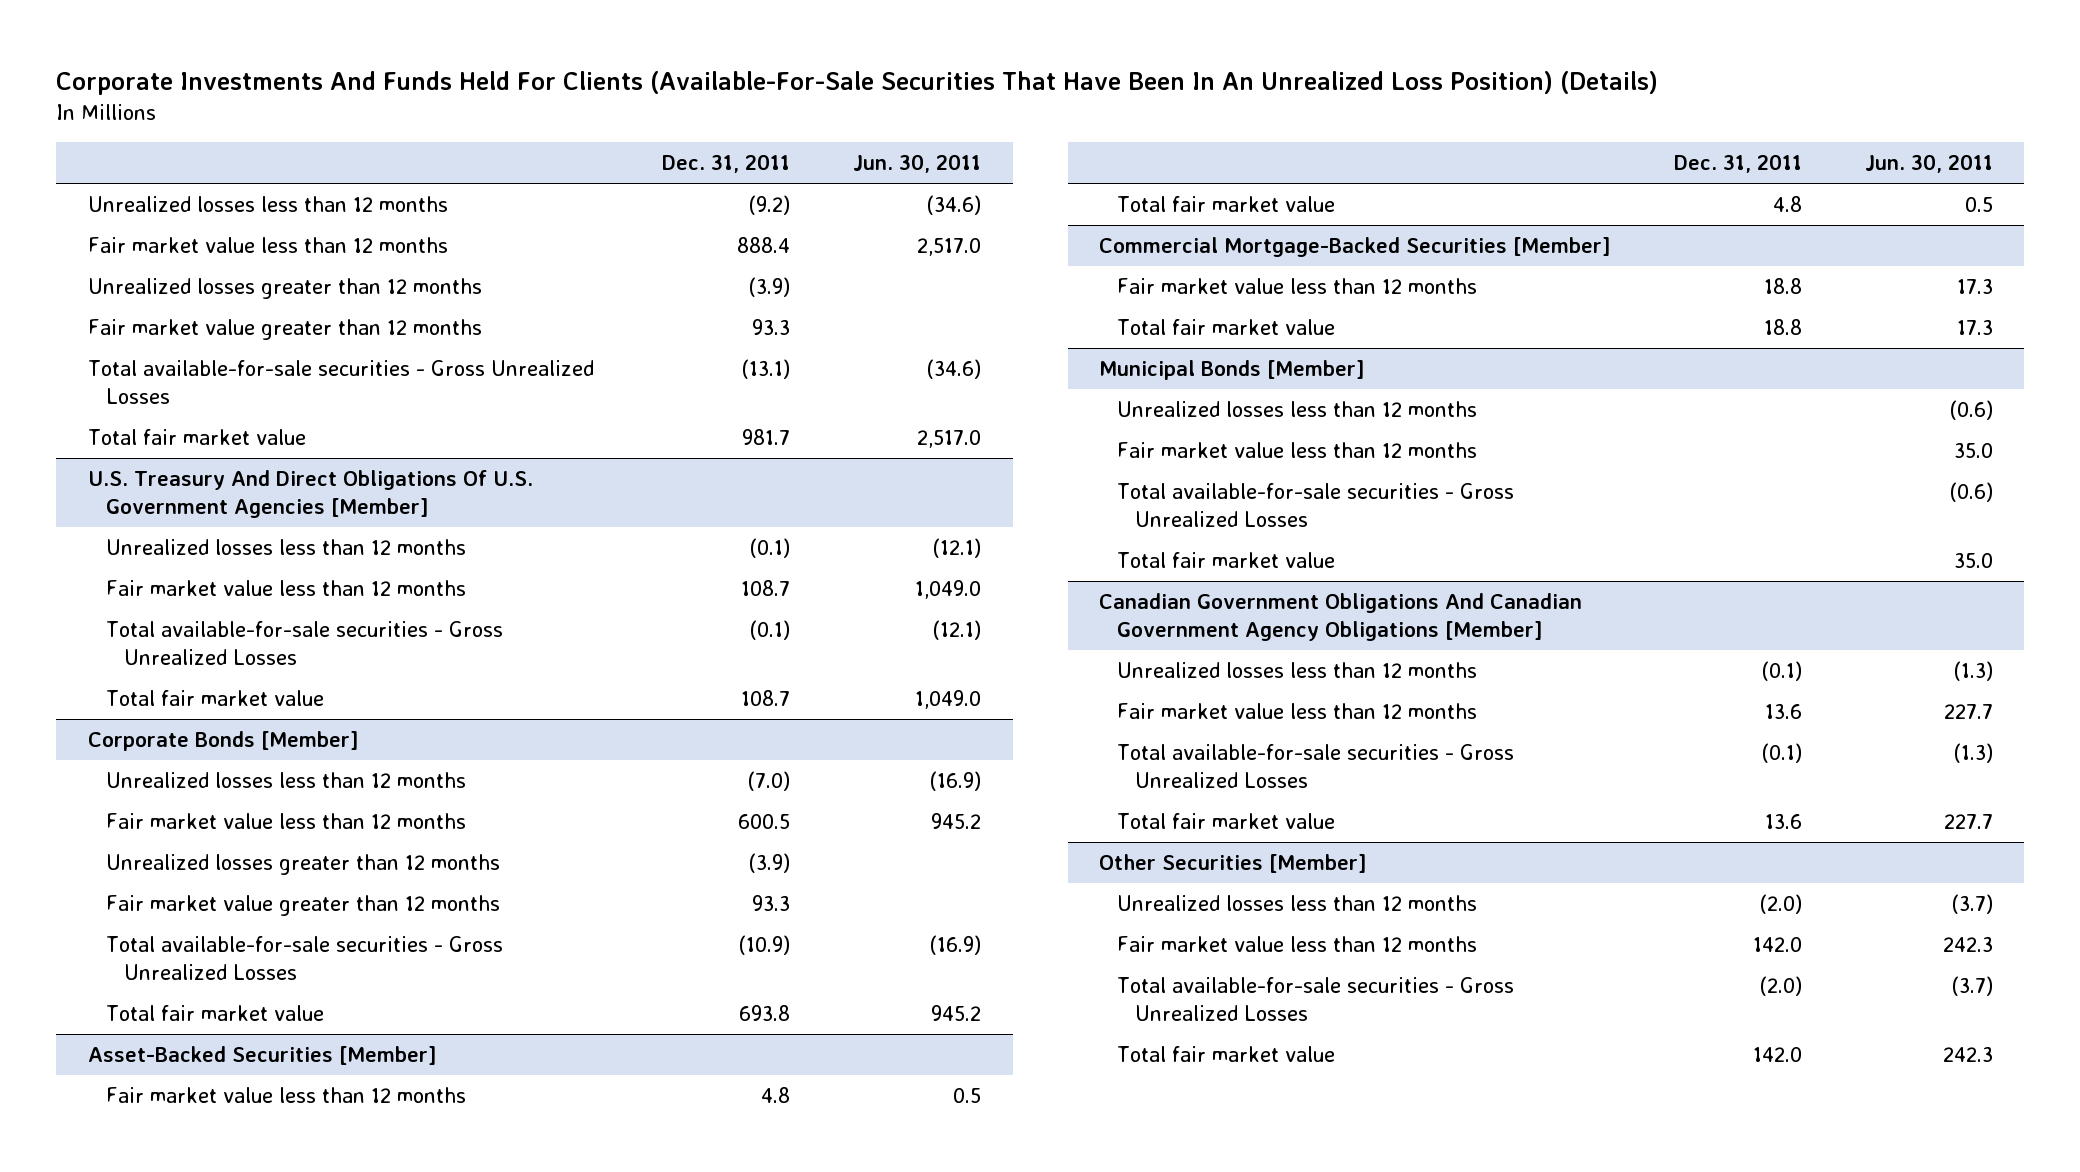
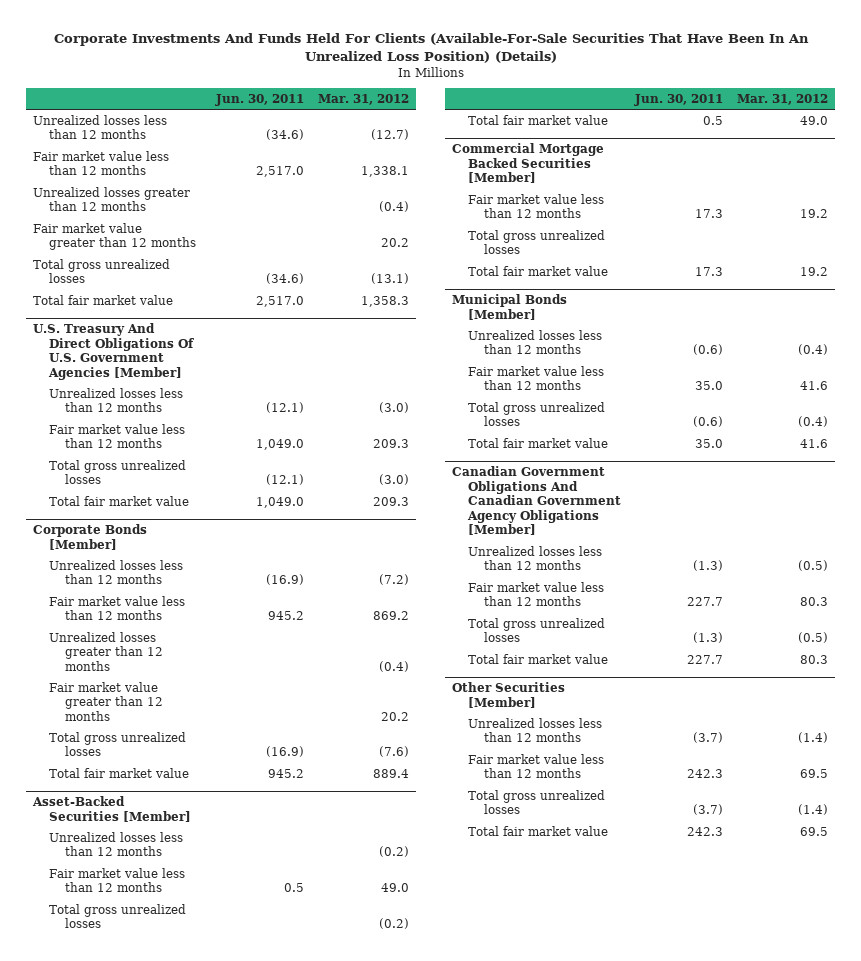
[662,154,791,174] Dec. 31, 2011 -> none
none -> [318,94,410,106] Mar. 31, 2012
[87,359,594,404] Total available-for-sale securities - Gross Unrealized Losses -> [32,258,170,284] Total gross unrealized losses
[105,620,503,665] Total available-for-sale securities - Gross Unrealized Losses -> [48,459,186,485] Total gross unrealized losses
[105,935,503,980] Total available-for-sale securities - Gross Unrealized Losses -> [48,731,186,757] Total gross unrealized losses
none -> [48,831,183,857] Unrealized losses less than 12 months
none -> [48,903,186,929] Total gross unrealized losses
[1099,236,1612,257] Commercial Mortgage-Backed Securities [Member] -> [452,142,605,184] Commercial Mortgage Backed Securities [Member]
none -> [467,229,605,255] Total gross unrealized losses
[1117,482,1515,527] Total available-for-sale securities - Gross Unrealized Losses -> [467,401,605,427] Total gross unrealized losses
[1117,743,1515,788] Total available-for-sale securities - Gross Unrealized Losses -> [467,617,605,643] Total gross unrealized losses
[1117,976,1515,1021] Total available-for-sale securities - Gross Unrealized Losses -> [467,789,605,815] Total gross unrealized losses

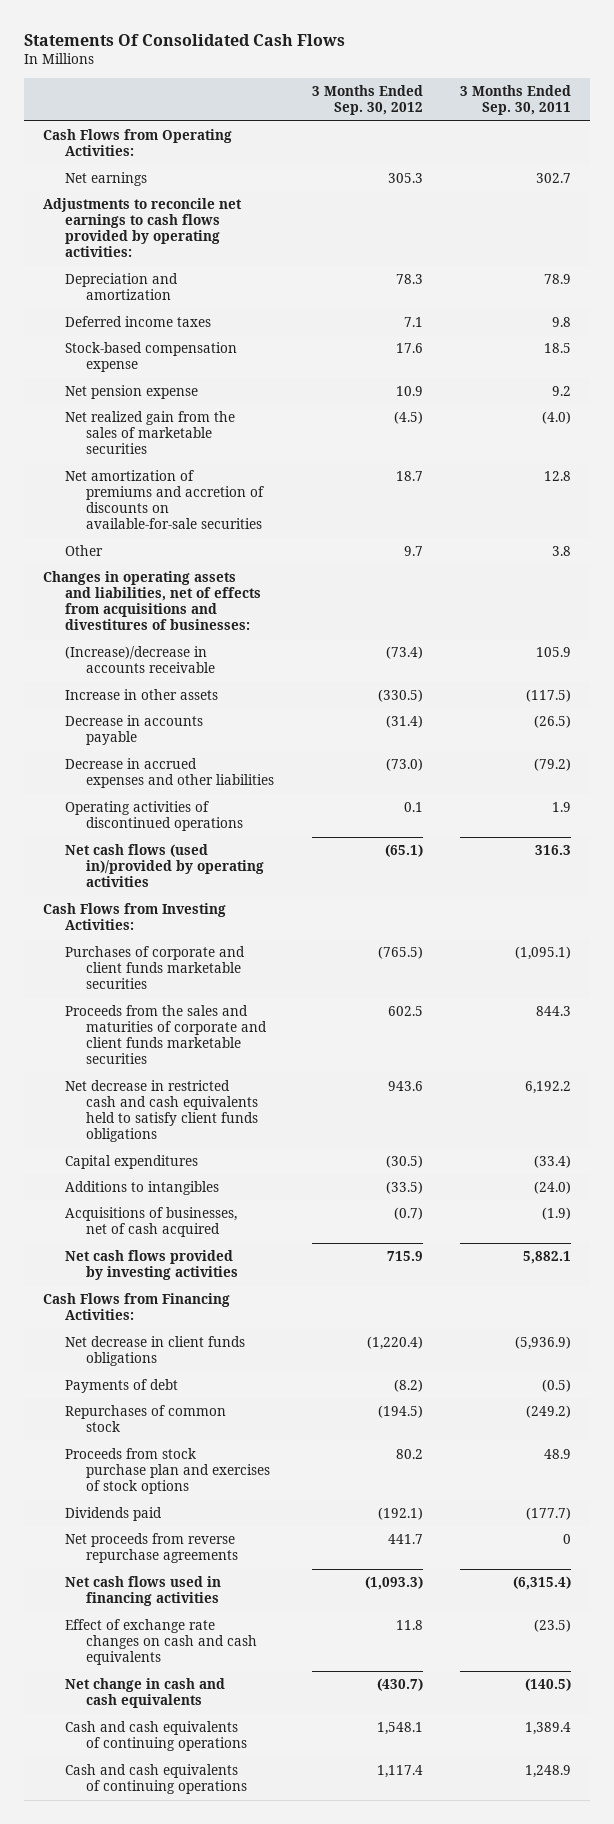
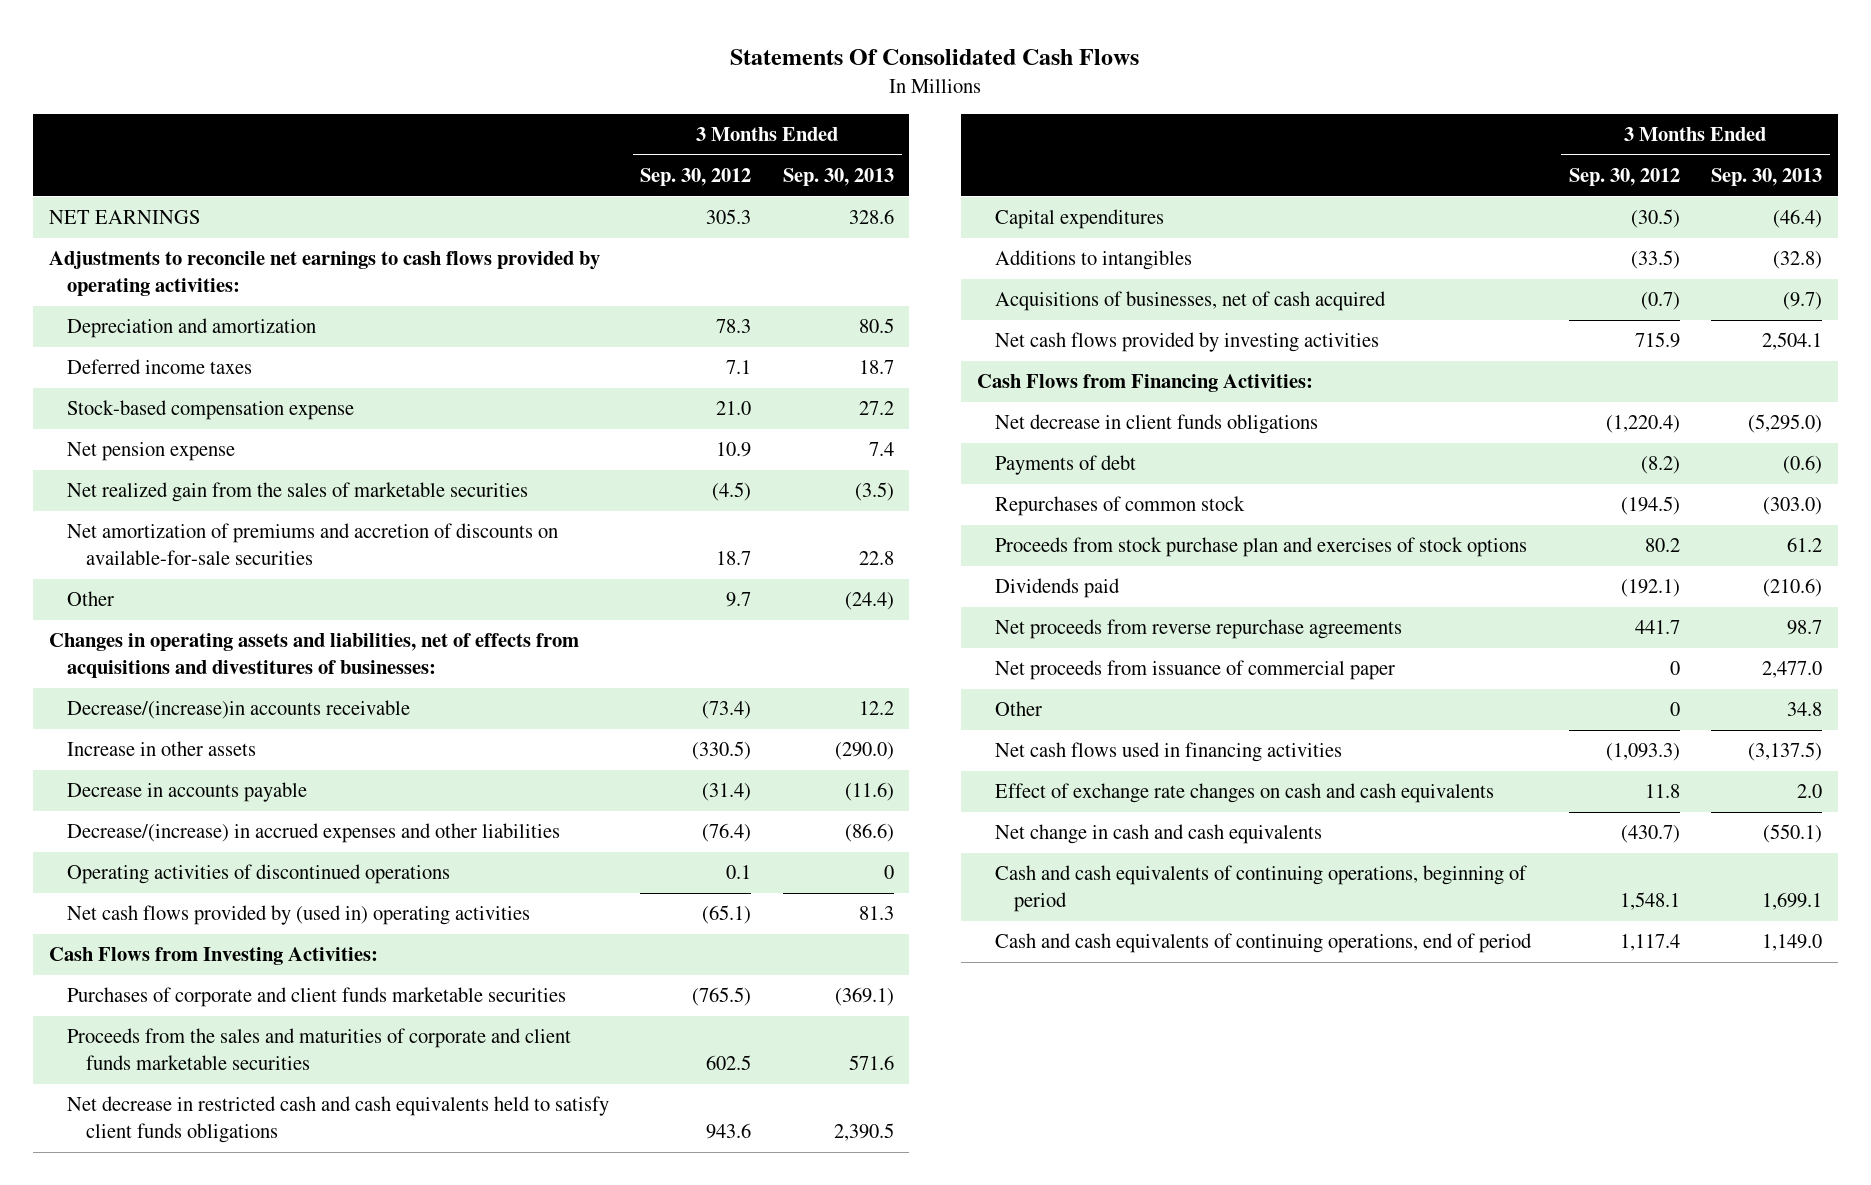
[460,85,572,116] 3 Months Ended Sep. 30, 2011 -> none
none -> [782,167,894,186] Sep. 30, 2013
[43,129,233,157] Cash Flows from Operating Activities: -> none
[64,172,147,187] Net earnings -> [48,210,200,225] NET EARNINGS
[395,343,423,354] 17.6 -> [716,401,752,416] 21.0
[64,646,216,674] (Increase)/decrease in accounts receivable -> [67,700,411,720] Decrease/(increase)in accounts receivable
[64,758,275,789] Decrease in accrued expenses and other liabilities -> [67,823,561,844] Decrease/(increase) in accrued expenses and other liabilities
[385,758,423,772] (73.0) -> [702,823,752,843] (76.4)
[64,844,265,888] Net cash flows (used in)/provided by operating activities -> [67,905,531,926] Net cash flows provided by (used in) operating activities
none -> [995,660,1396,681] Net proceeds from issuance of commercial paper
none -> [995,701,1043,717] Other
[64,1721,248,1752] Cash and cash equivalents of continuing operations -> [995,865,1528,913] Cash and cash equivalents of continuing operations, beginning of period
[64,1764,248,1795] Cash and cash equivalents of continuing operations -> [995,933,1533,954] Cash and cash equivalents of continuing operations, end of period

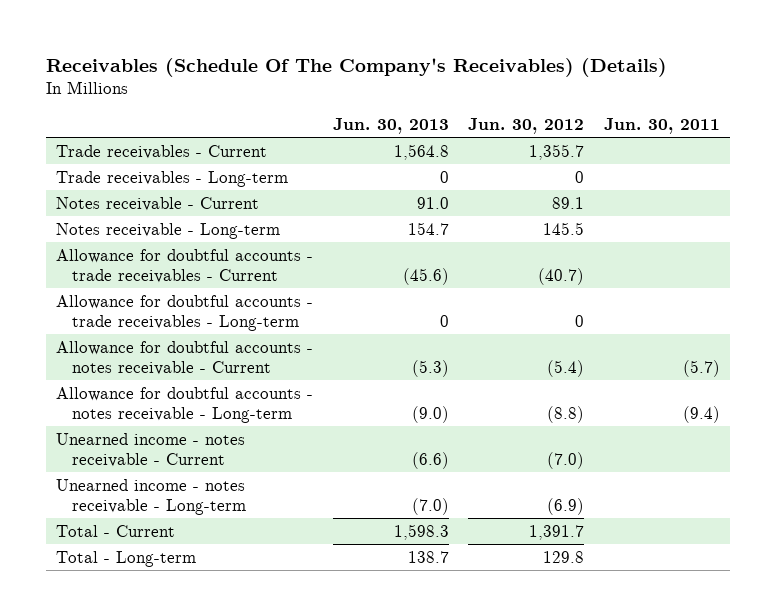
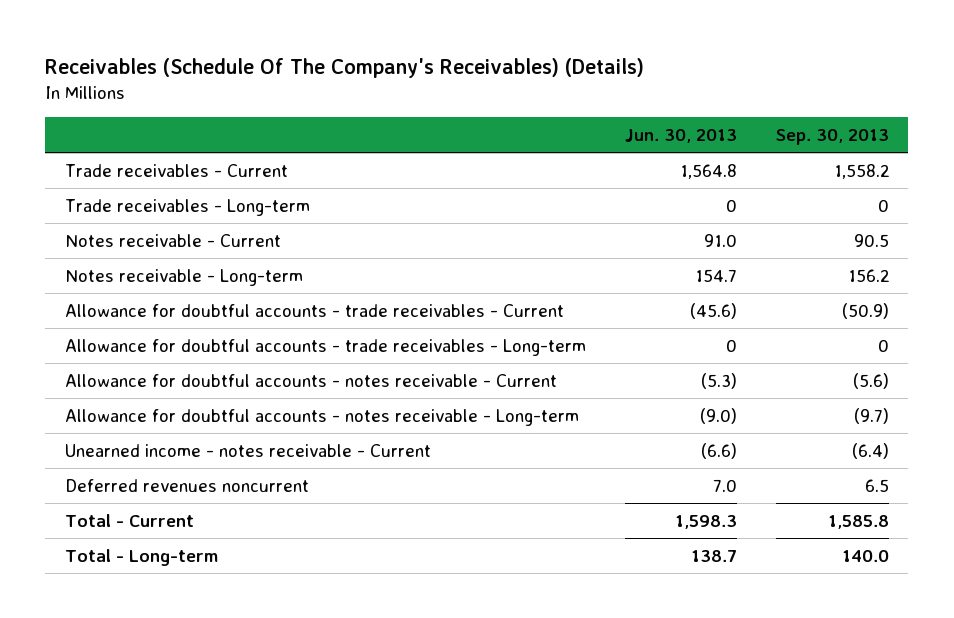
[468,117,585,134] Jun. 30, 2012 -> none
[604,117,721,134] Jun. 30, 2011 -> none
none -> [775,128,889,145] Sep. 30, 2013
[55,478,246,516] Unearned income - notes receivable - Long-term -> none
none -> [64,478,309,492] Deferred revenues noncurrent

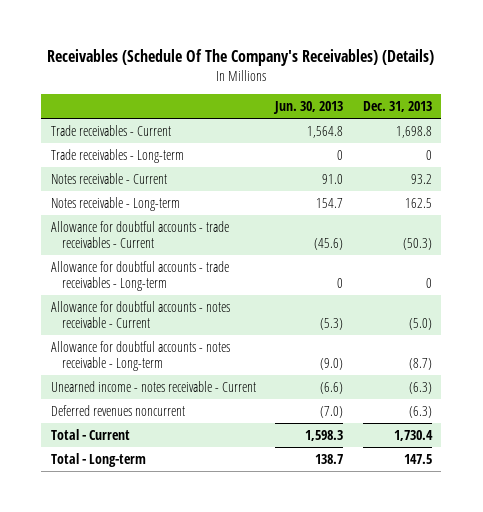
[775,128,889,145] Sep. 30, 2013 -> none
none -> [362,101,432,113] Dec. 31, 2013
[712,478,737,492] 7.0 -> [320,405,344,418] (7.0)

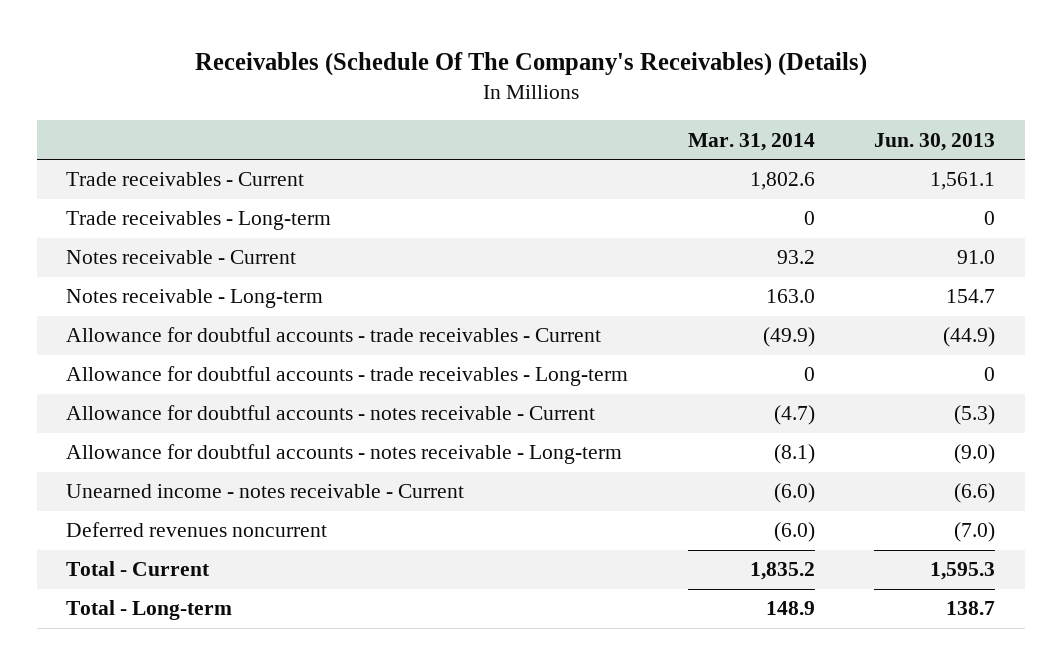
[362,101,432,113] Dec. 31, 2013 -> none
none -> [687,132,815,151] Mar. 31, 2014
[307,125,344,138] 1,564.8 -> [930,172,996,191] 1,561.1
[314,237,344,250] (45.6) -> [943,327,996,348] (44.9)
[305,429,344,441] 1,598.3 -> [930,562,996,581] 1,595.3

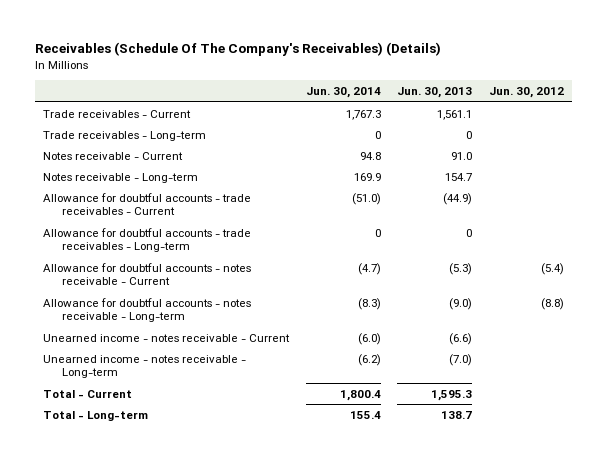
[687,132,815,151] Mar. 31, 2014 -> none
none -> [305,87,381,99] Jun. 30, 2014
none -> [488,87,564,99] Jun. 30, 2012
[66,522,328,538] Deferred revenues noncurrent -> [43,354,247,379] Unearned income - notes receivable - Long-term

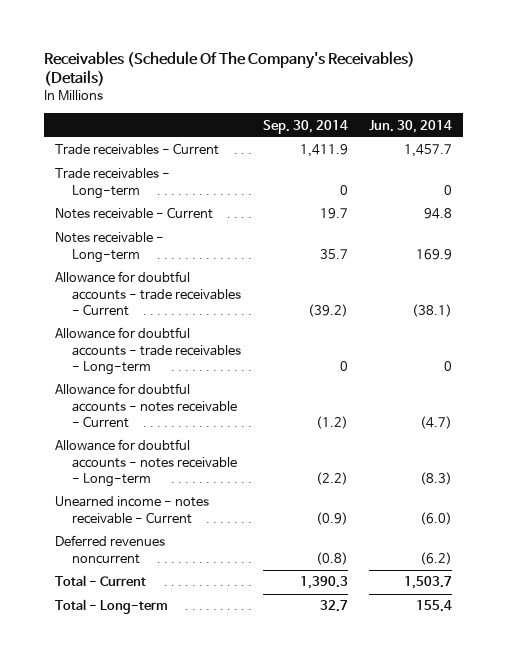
[397,87,473,99] Jun. 30, 2013 -> none
[488,87,564,99] Jun. 30, 2012 -> none
none -> [262,119,348,134] Sep. 30, 2014
[345,109,381,120] 1,767.3 -> [404,144,453,158] 1,457.7
[351,192,381,205] (51.0) -> [412,303,453,317] (38.1)
[43,354,247,379] Unearned income - notes receivable - Long-term -> [54,535,165,564] Deferred revenues noncurrent
[339,389,381,401] 1,800.4 -> [404,576,453,590] 1,503.7

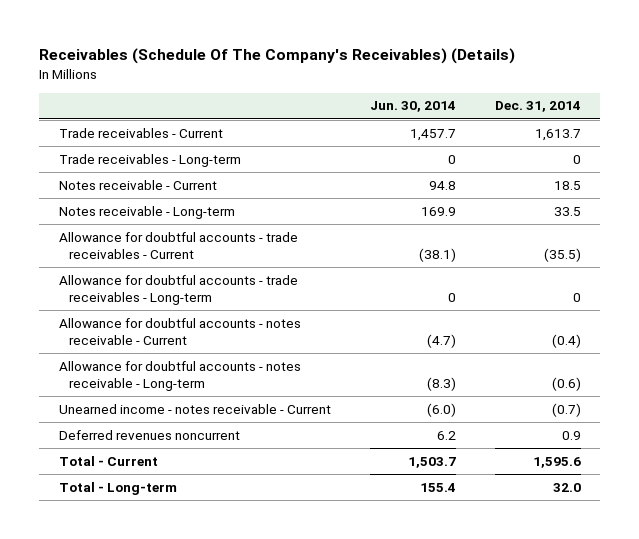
[262,119,348,134] Sep. 30, 2014 -> none
none -> [494,101,581,113] Dec. 31, 2014
[420,551,453,565] (6.2) -> [436,430,456,440] 6.2

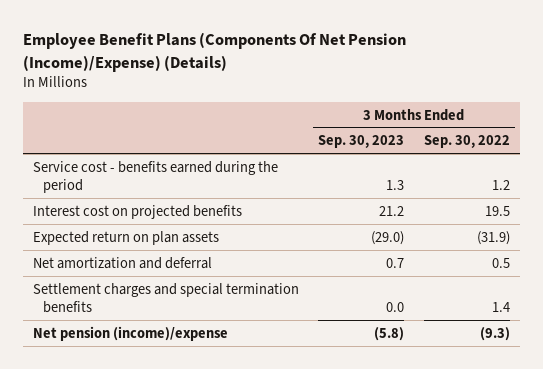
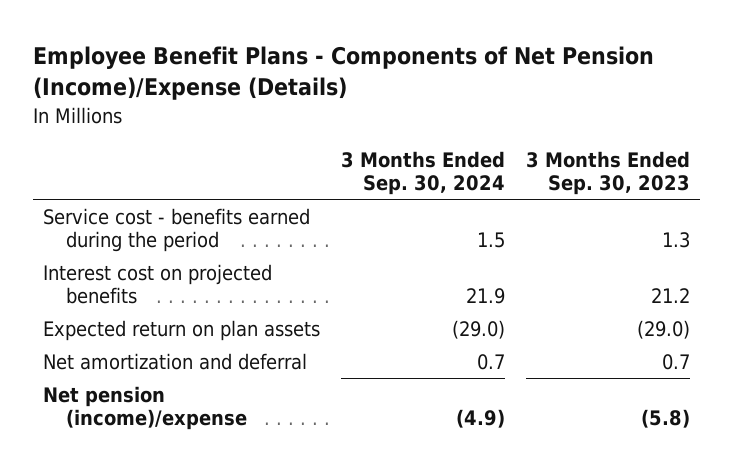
[22,32,406,72] Employee Benefit Plans (Components Of Net Pension (Income)/Expense) (Details) -> [32,45,654,101] Employee Benefit Plans - Components of Net Pension (Income)/Expense (Details)
[424,135,511,149] Sep. 30, 2022 -> none
none -> [340,150,505,196] 3 Months Ended Sep. 30, 2024
[32,282,299,314] Settlement charges and special termination benefits -> none

